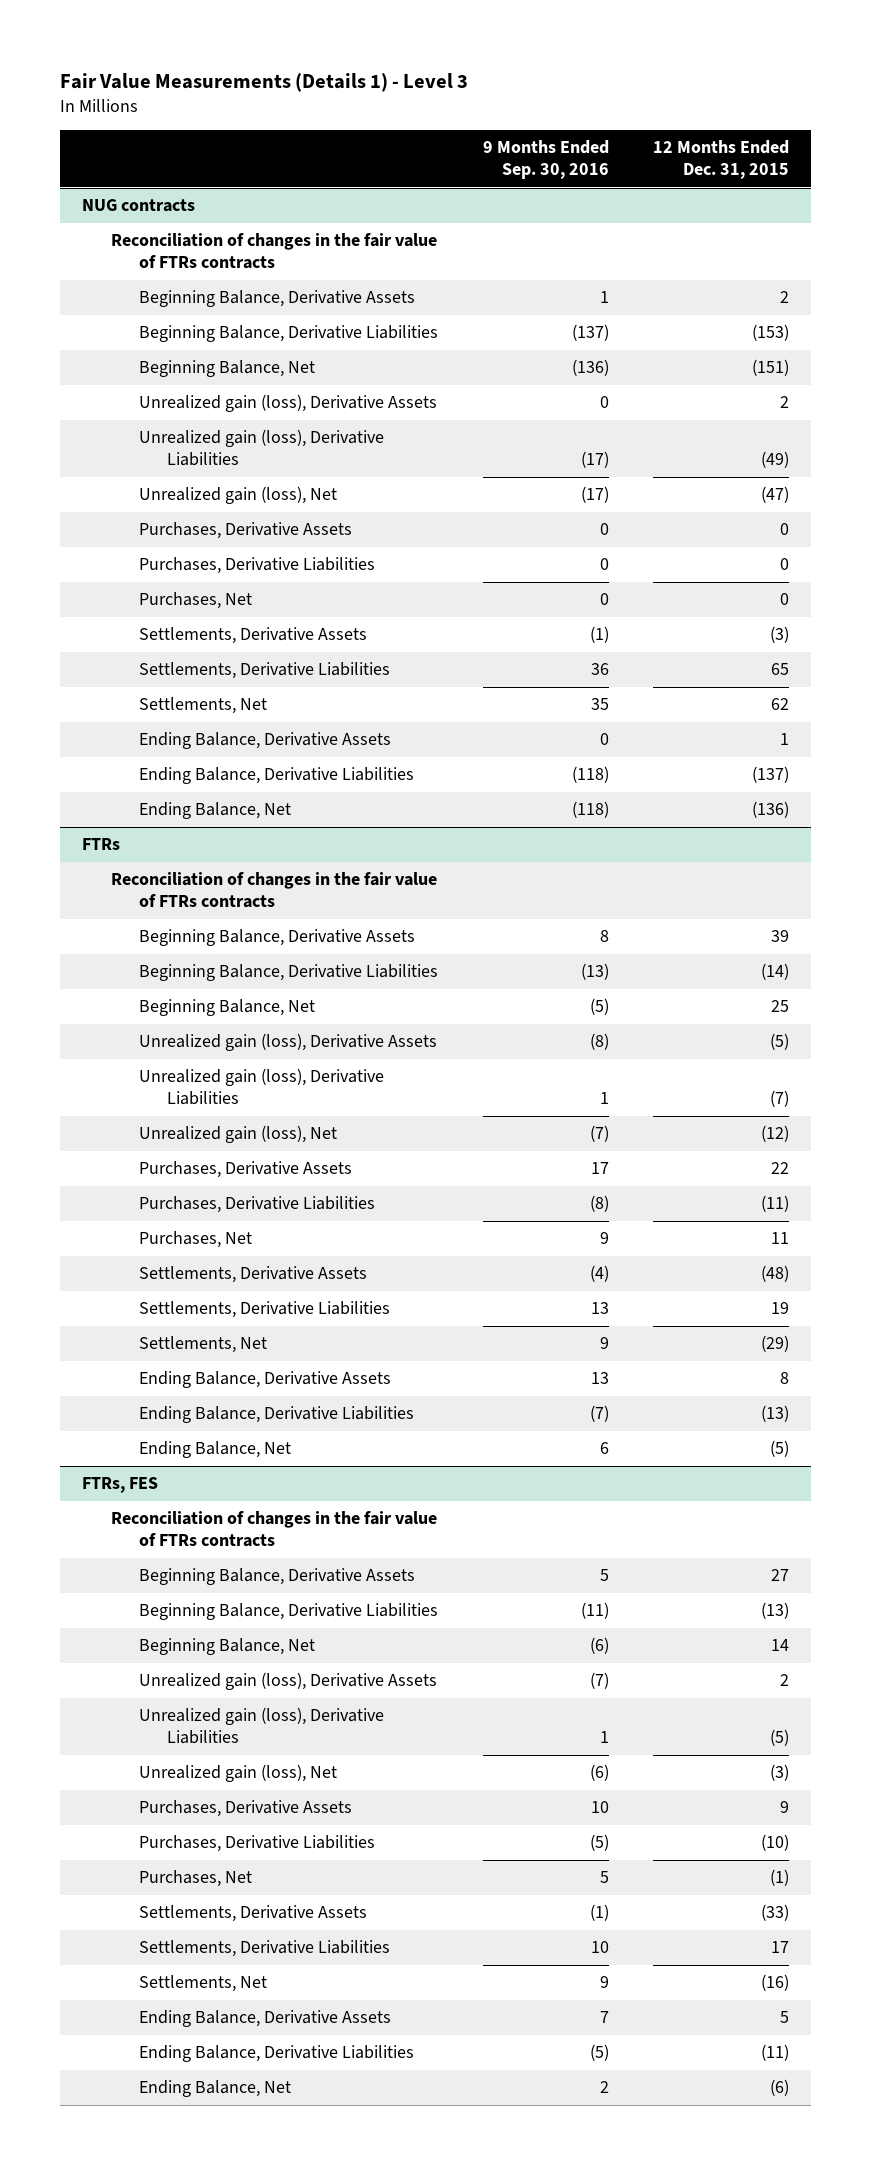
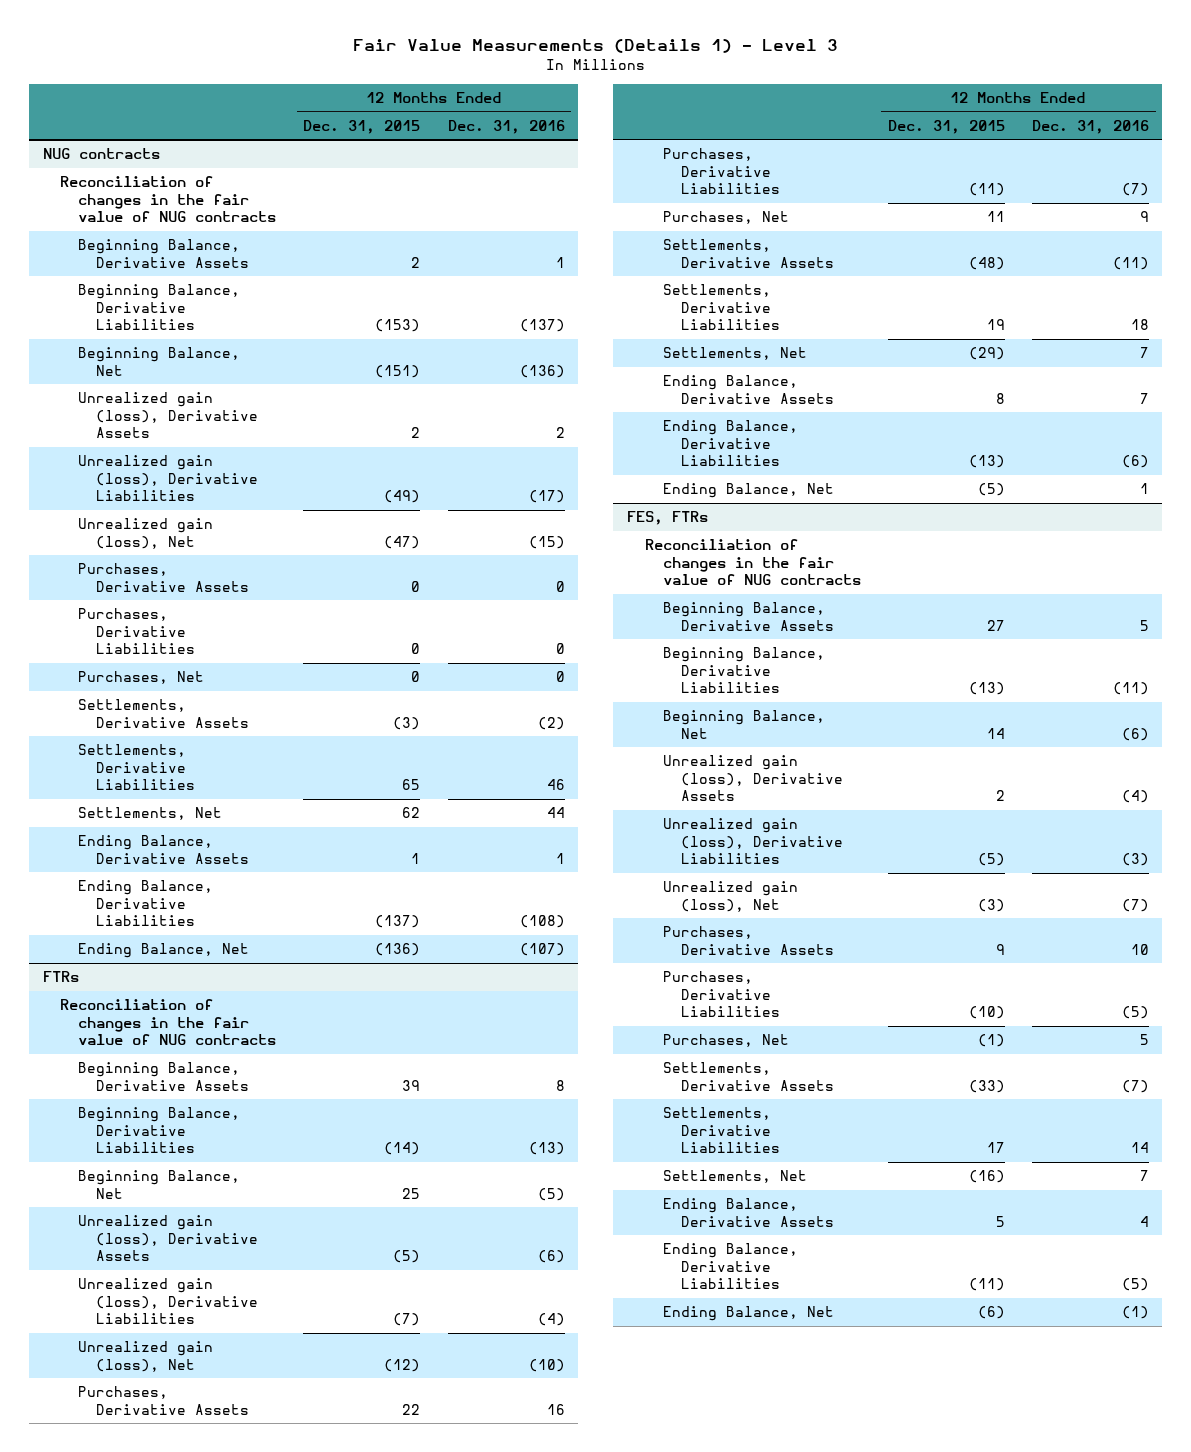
[482,140,609,180] 9 Months Ended Sep. 30, 2016 -> none
none -> [447,119,565,134] Dec. 31, 2016
[110,233,437,270] Reconciliation of changes in the fair value of FTRs contracts -> [60,176,277,223] Reconciliation of changes in the fair value of NUG contracts
[110,872,437,909] Reconciliation of changes in the fair value of FTRs contracts -> [60,999,277,1046] Reconciliation of changes in the fair value of NUG contracts
[82,1477,159,1494] FTRs, FES -> [626,511,708,526] FES, FTRs
[110,1511,437,1548] Reconciliation of changes in the fair value of FTRs contracts -> [644,539,861,586] Reconciliation of changes in the fair value of NUG contracts

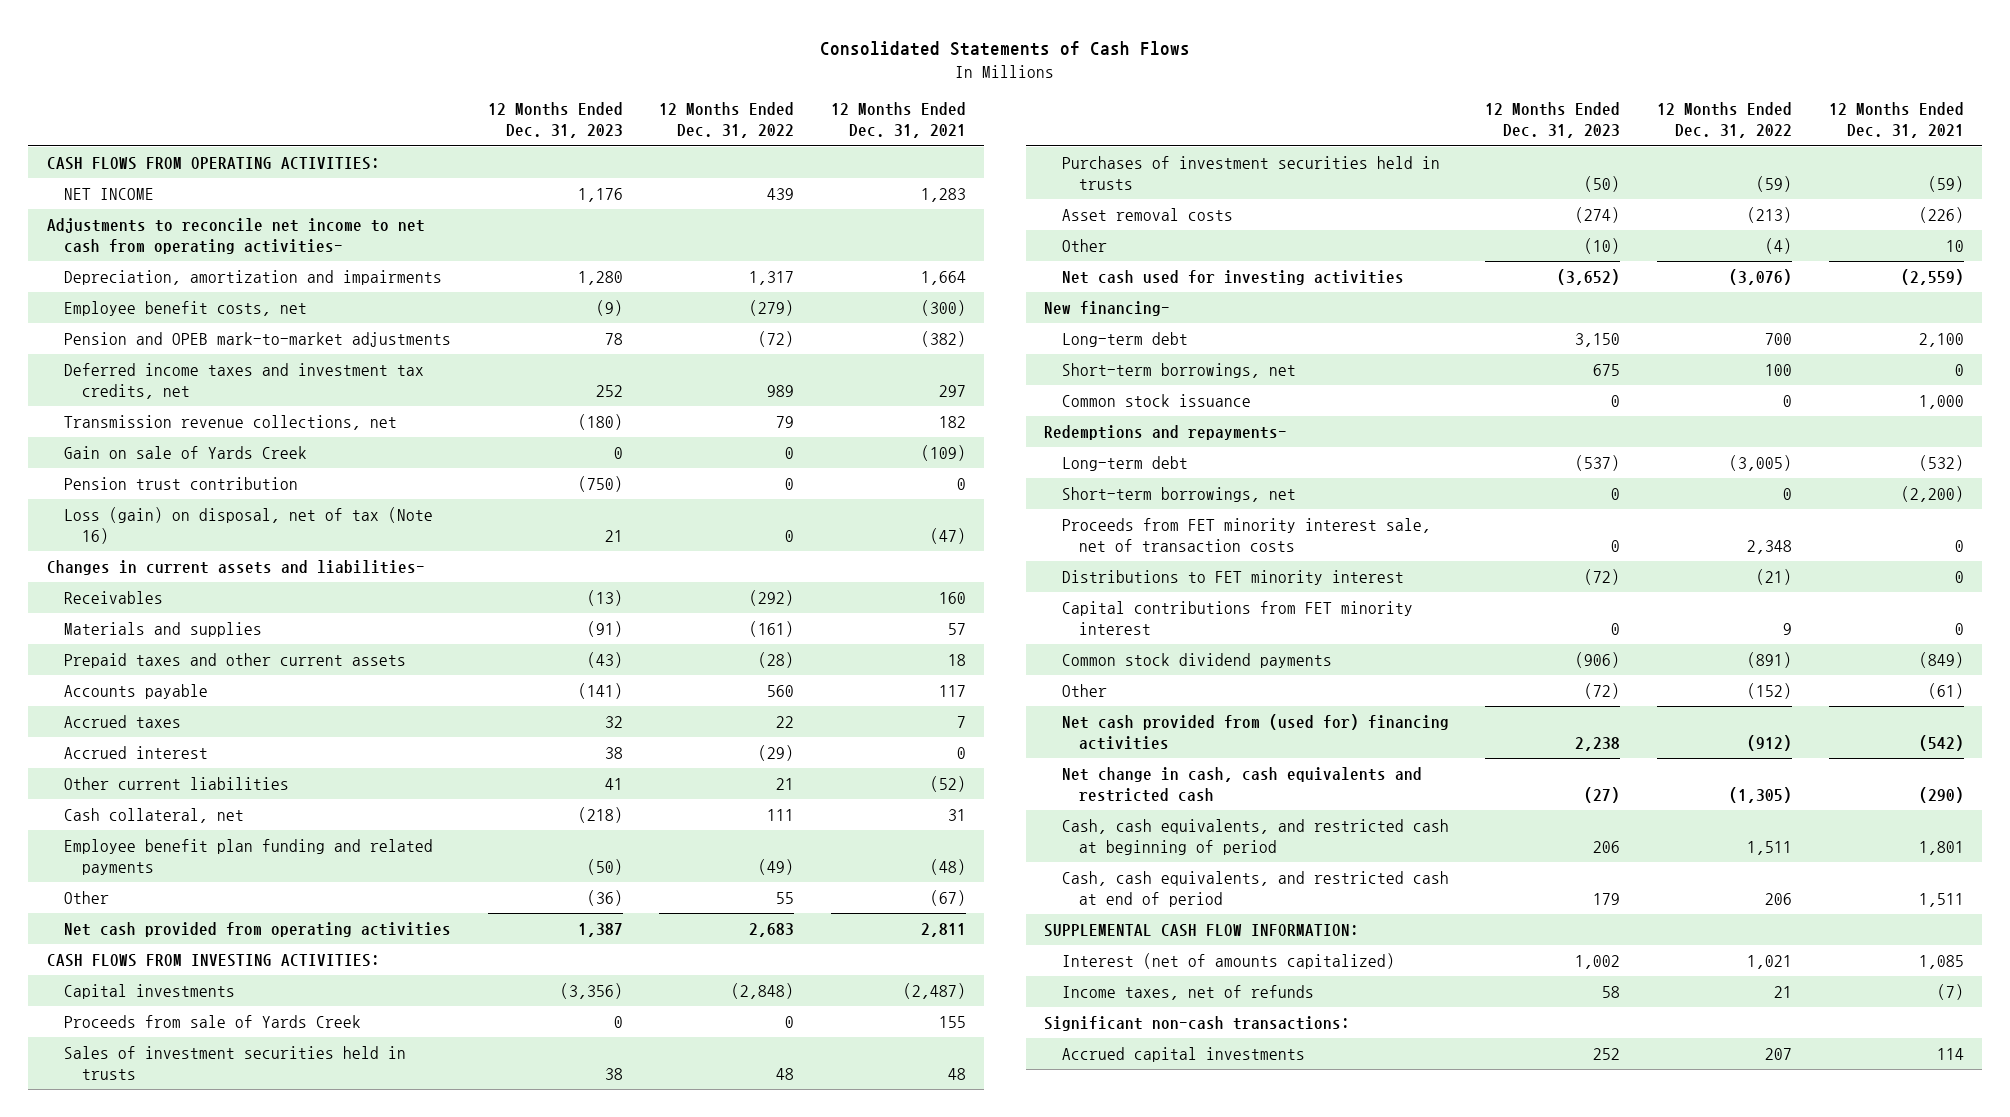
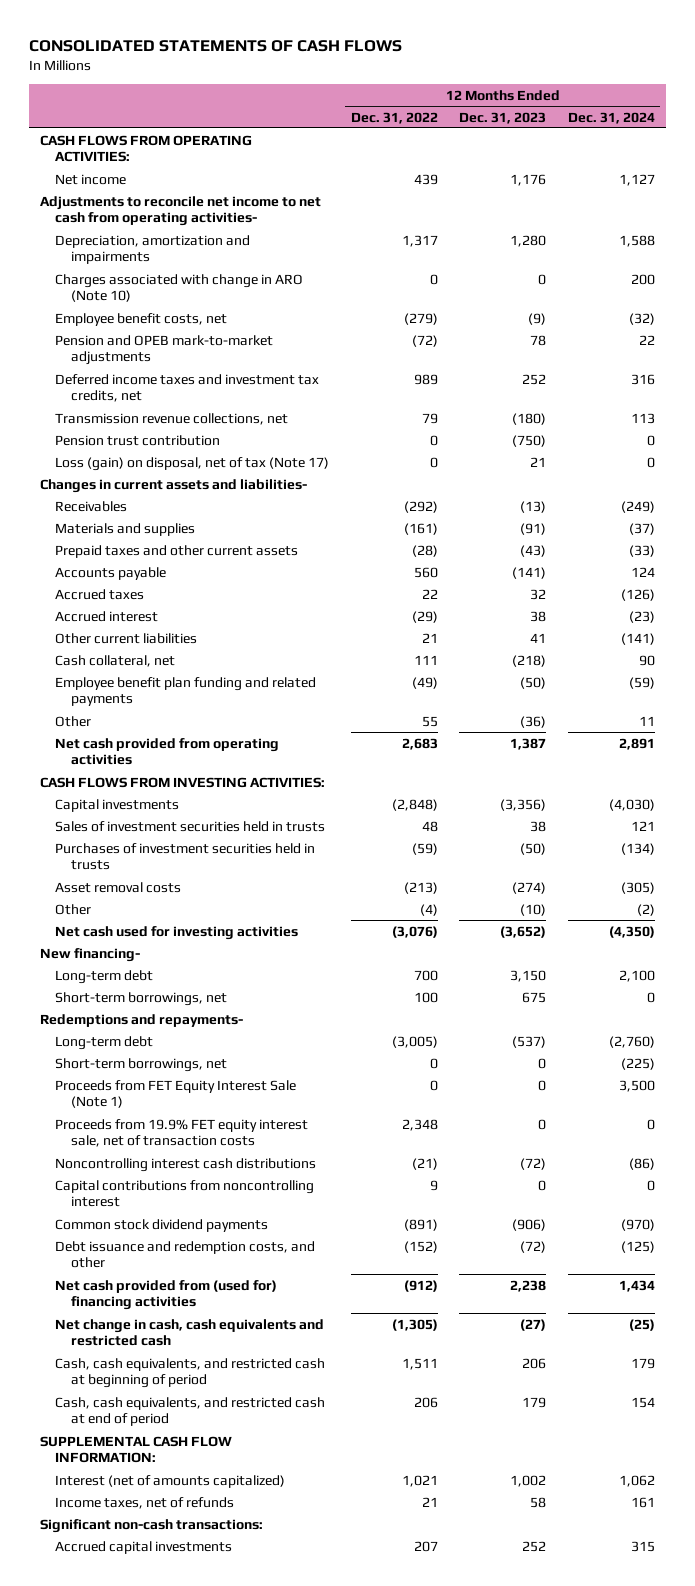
[820,41,1191,57] Consolidated Statements of Cash Flows -> [29,40,403,53] CONSOLIDATED STATEMENTS OF CASH FLOWS
[830,102,966,139] 12 Months Ended Dec. 31, 2021 -> none
none -> [567,111,655,124] Dec. 31, 2024
[64,187,155,200] NET INCOME -> [55,173,127,185] Net income
none -> [55,273,304,303] Charges associated with change in ARO (Note 10)
[64,445,308,459] Gain on sale of Yards Creek -> none
[64,506,434,545] Loss (gain) on disposal, net of tax (Note 16) -> [55,456,330,471] Loss (gain) on disposal, net of tax (Note 17)
[64,1014,362,1028] Proceeds from sale of Yards Creek -> none
[1061,393,1251,407] Common stock issuance -> none
[1061,517,1431,553] Proceeds from FET minority interest sale, net of transaction costs -> [55,1079,297,1109] Proceeds from FET Equity Interest Sale (Note 1)
[1746,540,1792,555] 2,348 -> [429,1079,438,1091] 0
none -> [55,1118,309,1148] Proceeds from 19.9% FET equity interest sale, net of transaction costs
[1061,569,1404,585] Distributions to FET minority interest -> [55,1157,317,1172] Noncontrolling interest cash distributions
[1061,600,1413,636] Capital contributions from FET minority interest -> [55,1179,315,1208] Capital contributions from noncontrolling interest
[1061,683,1107,697] Other -> [55,1240,316,1269] Debt issuance and redemption costs, and other

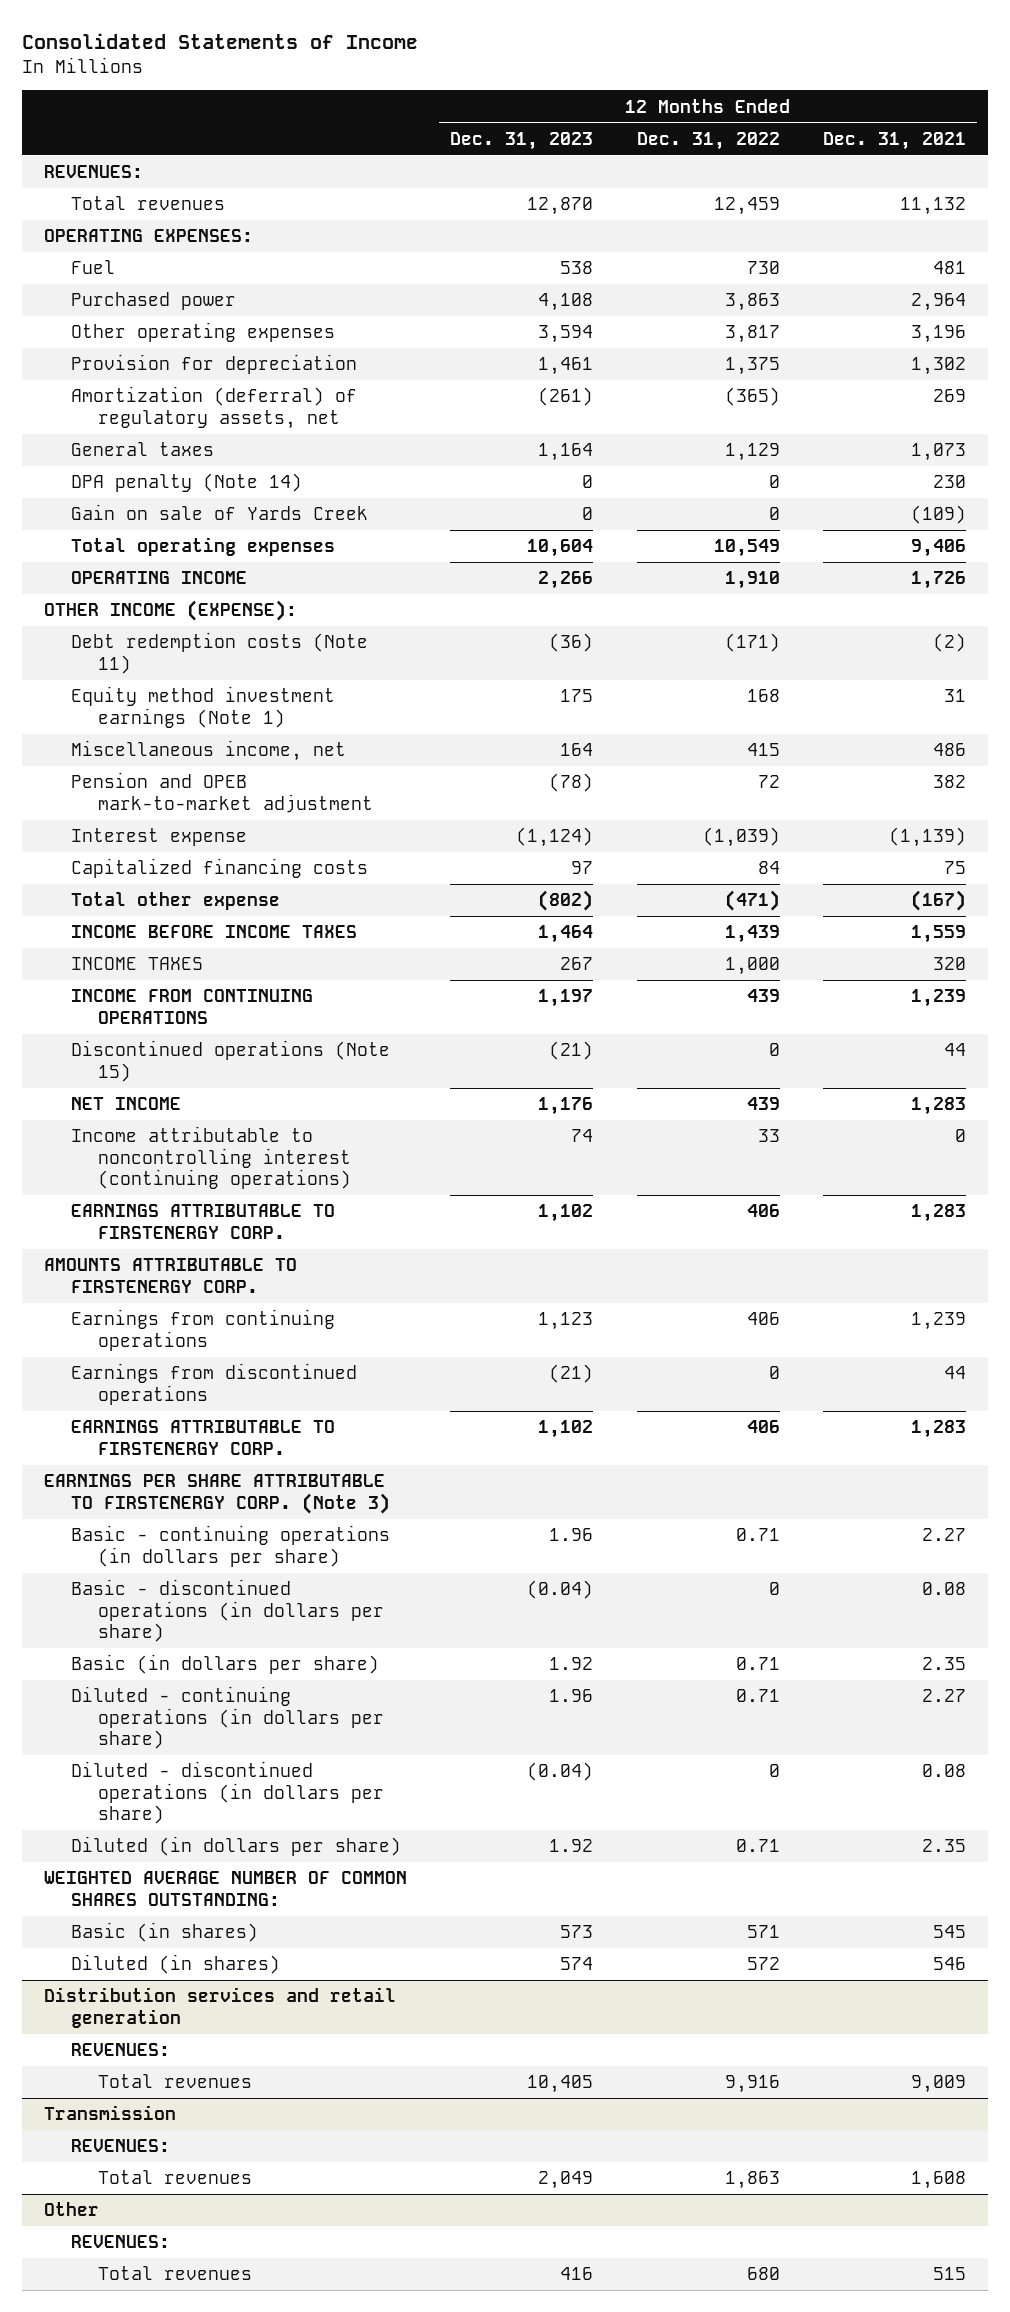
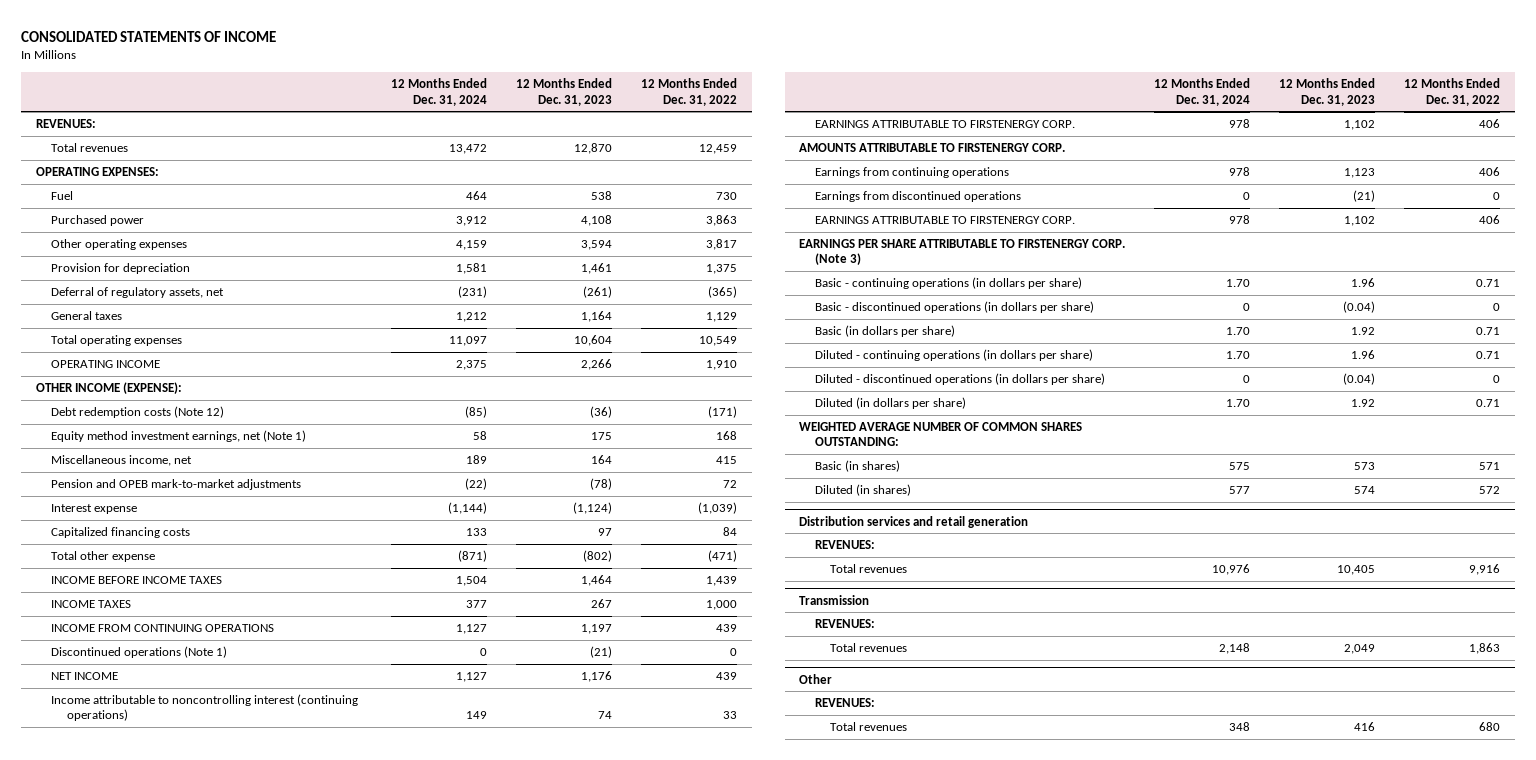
[21,33,418,50] Consolidated Statements of Income -> [21,30,277,42] CONSOLIDATED STATEMENTS OF INCOME
[823,131,967,150] Dec. 31, 2021 -> none
none -> [390,78,487,106] 12 Months Ended Dec. 31, 2024
[70,386,357,429] Amortization (deferral) of regulatory assets, net -> [51,287,225,299] Deferral of regulatory assets, net
[70,473,302,493] DPA penalty (Note 14) -> none
[70,504,368,521] Gain on sale of Yards Creek -> none
[70,632,368,674] Debt redemption costs (Note 11) -> [51,406,225,419] Debt redemption costs (Note 12)
[70,686,335,728] Equity method investment earnings (Note 1) -> [51,430,307,443] Equity method investment earnings, net (Note 1)
[70,772,374,813] Pension and OPEB mark-to-market adjustment -> [51,479,302,491] Pension and OPEB mark-to-market adjustments
[70,1040,390,1082] Discontinued operations (Note 15) -> [51,646,228,659] Discontinued operations (Note 1)

